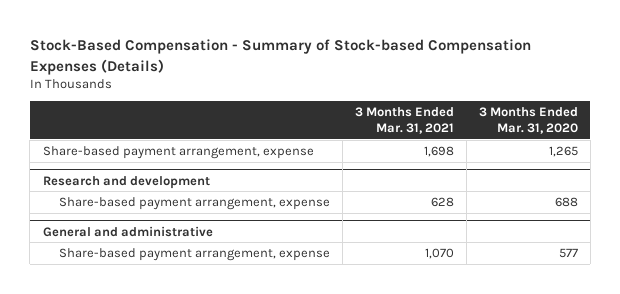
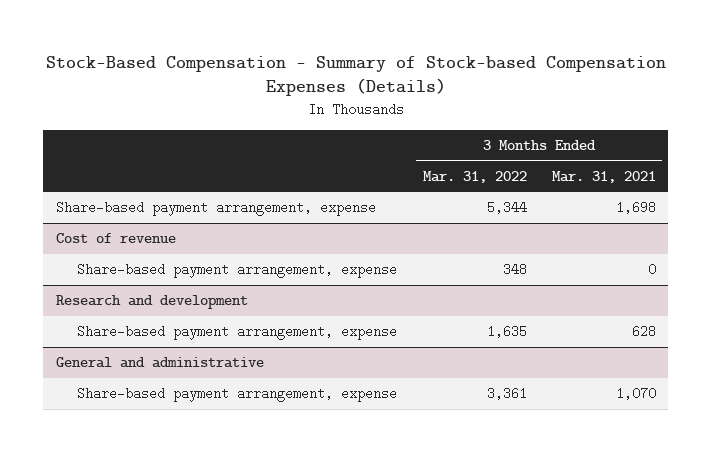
[478,107,578,134] 3 Months Ended Mar. 31, 2020 -> none
none -> [422,170,527,183] Mar. 31, 2022
none -> [55,233,176,244] Cost of revenue
none -> [77,263,398,279] Share-based payment arrangement, expense

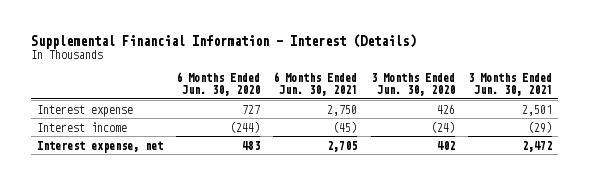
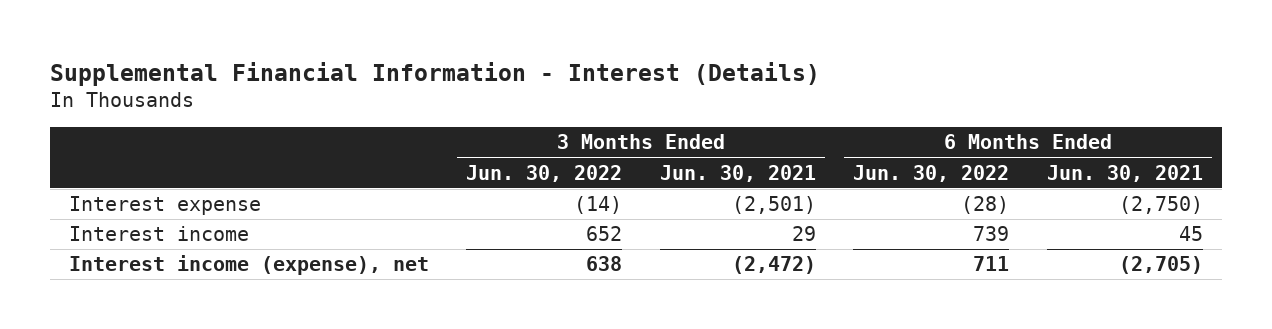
[176,72,261,97] 6 Months Ended Jun. 30, 2020 -> none
[370,73,455,97] 3 Months Ended Jun. 30, 2020 -> none
none -> [466,164,623,182] Jun. 30, 2022
none -> [853,164,1010,182] Jun. 30, 2022
[327,104,358,116] 2,750 -> [1118,196,1203,215] (2,750)
[521,104,552,116] 2,501 -> [731,196,816,215] (2,501)
[333,120,358,133] (45) -> [1178,226,1203,242] 45
[527,120,552,133] (29) -> [791,226,816,242] 29
[37,140,164,153] Interest expense, net -> [68,255,429,276] Interest income (expense), net
[327,140,358,152] 2,705 -> [1118,256,1203,275] (2,705)
[521,140,552,152] 2,472 -> [731,256,816,275] (2,472)

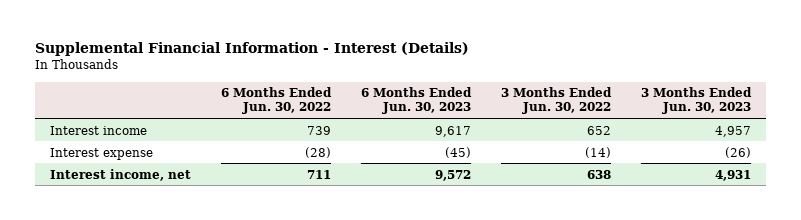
[659,164,816,182] Jun. 30, 2021 -> none
[1046,164,1203,182] Jun. 30, 2021 -> none
none -> [360,87,472,115] 6 Months Ended Jun. 30, 2023
none -> [641,87,753,115] 3 Months Ended Jun. 30, 2023
[68,196,261,216] Interest expense -> [49,147,153,160] Interest expense
[68,255,429,276] Interest income (expense), net -> [49,168,191,181] Interest income, net

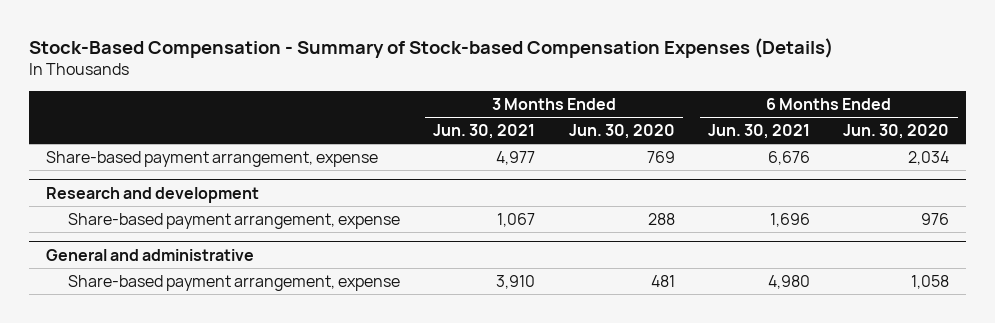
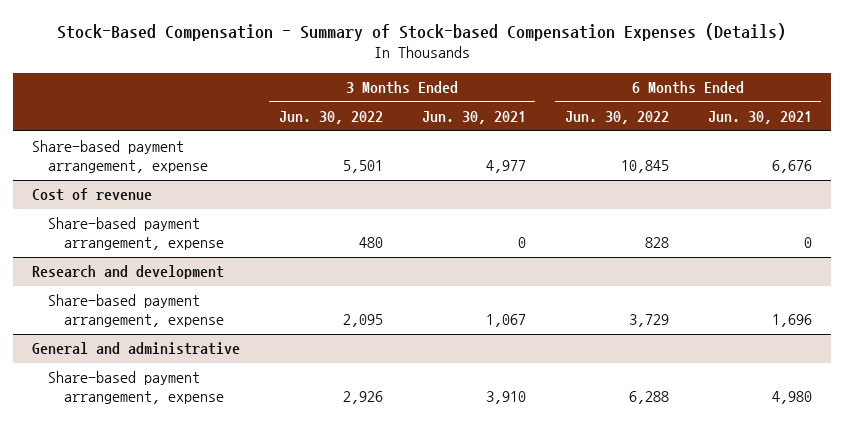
[568,124,675,140] Jun. 30, 2020 -> none
[843,124,950,140] Jun. 30, 2020 -> none
none -> [278,111,383,125] Jun. 30, 2022
none -> [564,111,669,125] Jun. 30, 2022
none -> [31,188,152,202] Cost of revenue
none -> [48,217,225,251] Share-based payment arrangement, expense

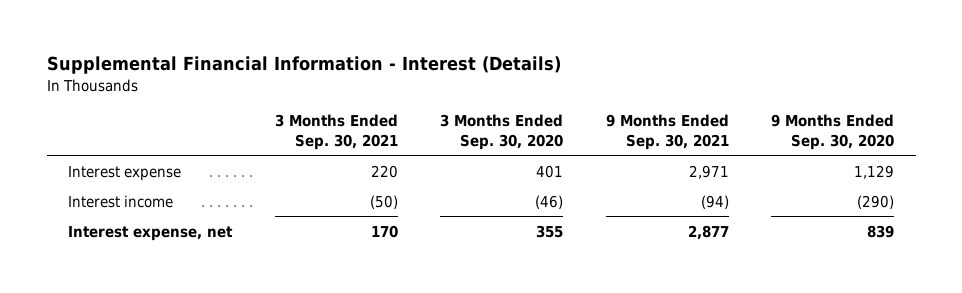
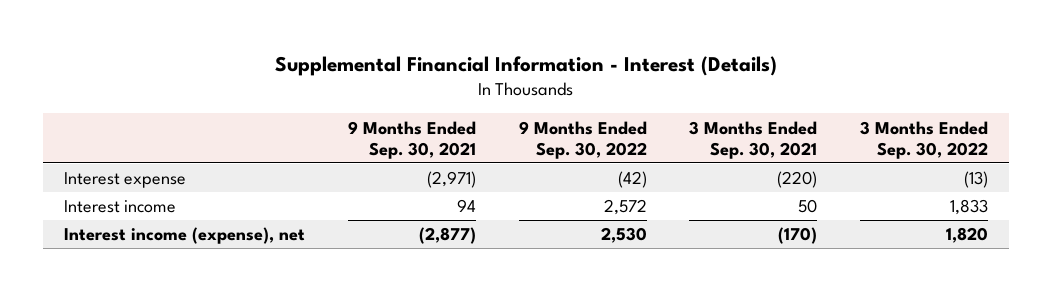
[440,114,564,150] 3 Months Ended Sep. 30, 2020 -> none
[771,114,895,150] 9 Months Ended Sep. 30, 2020 -> none
none -> [518,120,647,159] 9 Months Ended Sep. 30, 2022
none -> [859,120,988,159] 3 Months Ended Sep. 30, 2022
[370,164,398,178] 220 -> [777,171,818,189] (220)
[688,164,729,179] 2,971 -> [426,171,476,189] (2,971)
[369,194,398,209] (50) -> [798,199,818,214] 50
[700,194,729,209] (94) -> [456,199,476,213] 94
[68,225,234,241] Interest expense, net -> [64,227,306,245] Interest income (expense), net
[370,224,398,238] 170 -> [778,227,818,245] (170)
[687,224,729,240] 2,877 -> [418,227,476,245] (2,877)

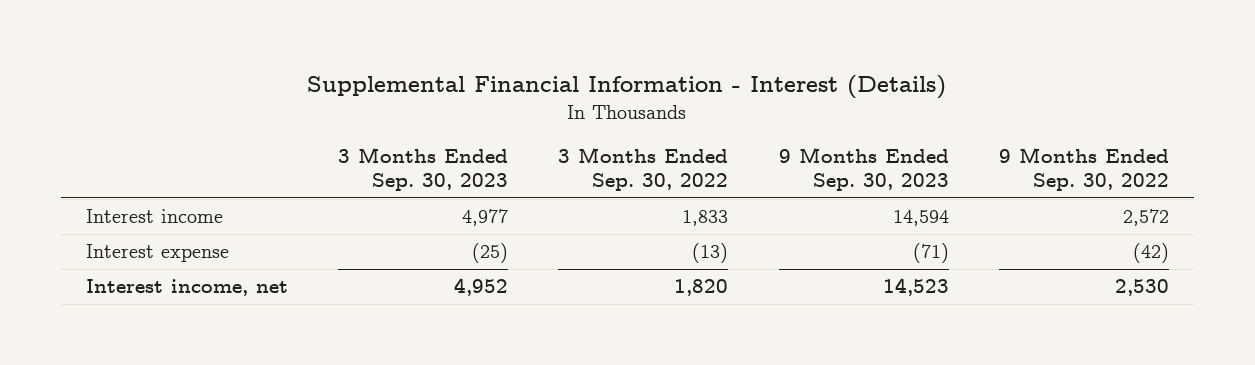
[347,120,476,159] 9 Months Ended Sep. 30, 2021 -> none
[689,120,818,159] 3 Months Ended Sep. 30, 2021 -> none
none -> [338,147,509,191] 3 Months Ended Sep. 30, 2023
none -> [778,147,949,191] 9 Months Ended Sep. 30, 2023
[64,172,187,189] Interest expense -> [85,244,229,263] Interest expense
[64,227,306,245] Interest income (expense), net -> [85,279,288,297] Interest income, net

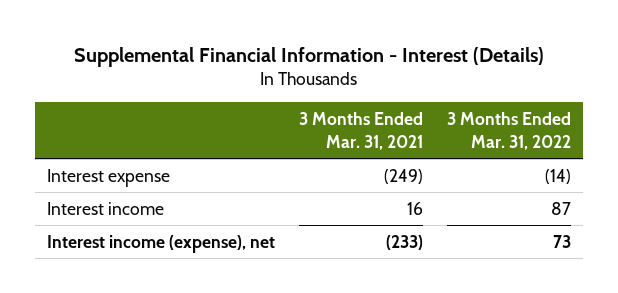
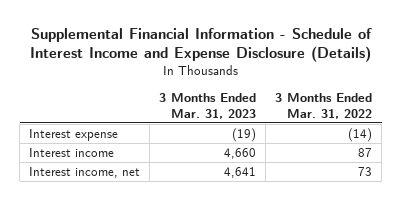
[74,46,545,67] Supplemental Financial Information - Interest (Details) -> [29,28,372,63] Supplemental Financial Information - Schedule of Interest Income and Expense Disclosure (Details)
[299,112,424,150] 3 Months Ended Mar. 31, 2021 -> none
none -> [159,92,257,119] 3 Months Ended Mar. 31, 2023
[47,234,276,253] Interest income (expense), net -> [29,166,141,178] Interest income, net

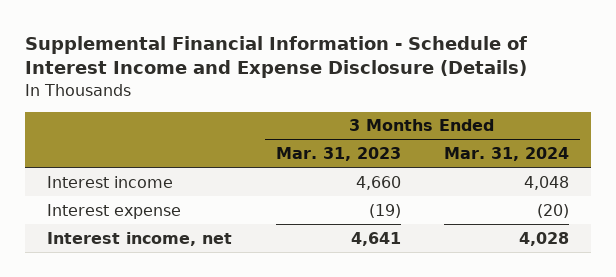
[275,92,373,119] 3 Months Ended Mar. 31, 2022 -> none
none -> [444,147,570,162] Mar. 31, 2024
[29,128,119,141] Interest expense -> [47,203,182,219] Interest expense

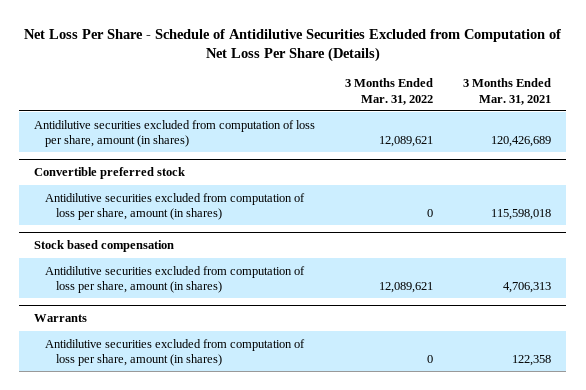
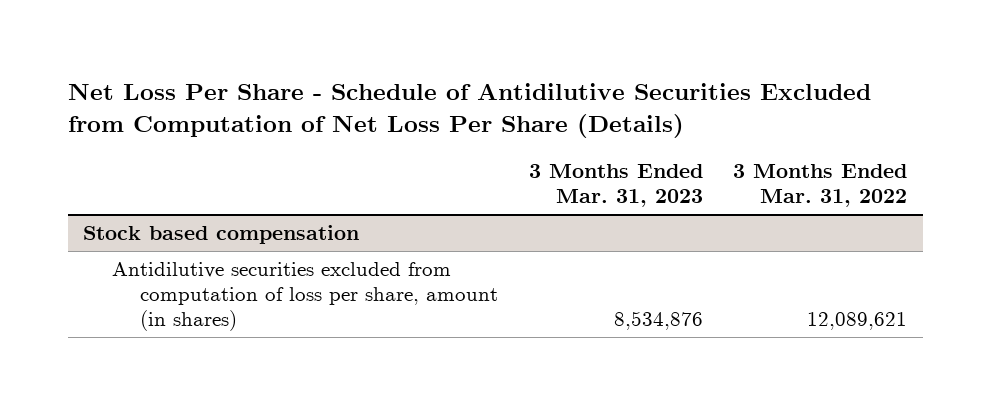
[463,78,552,105] 3 Months Ended Mar. 31, 2021 -> none
none -> [528,164,703,208] 3 Months Ended Mar. 31, 2023
[34,119,316,147] Antidilutive securities excluded from computation of loss per share, amount (in shares) -> none
[34,167,186,180] Convertible preferred stock -> none
[45,192,306,220] Antidilutive securities excluded from computation of loss per share, amount (in shares) -> none
[34,314,88,323] Warrants -> none
[45,338,306,366] Antidilutive securities excluded from computation of loss per share, amount (in shares) -> none

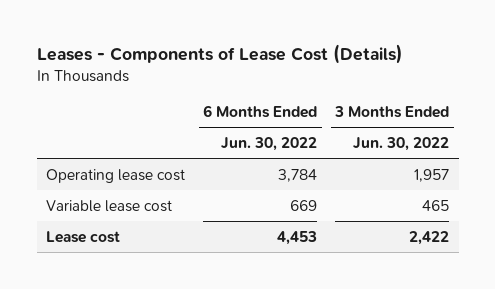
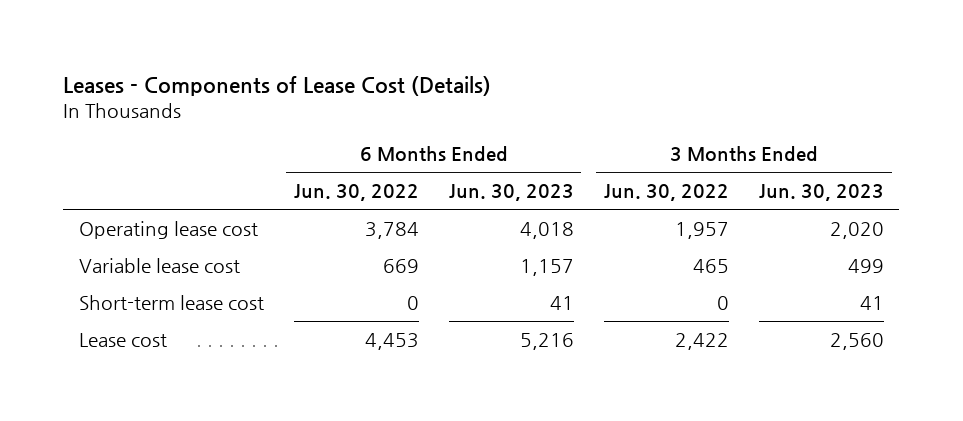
none -> [448,184,574,202] Jun. 30, 2023
none -> [759,184,885,202] Jun. 30, 2023
none -> [78,294,264,310] Short-term lease cost

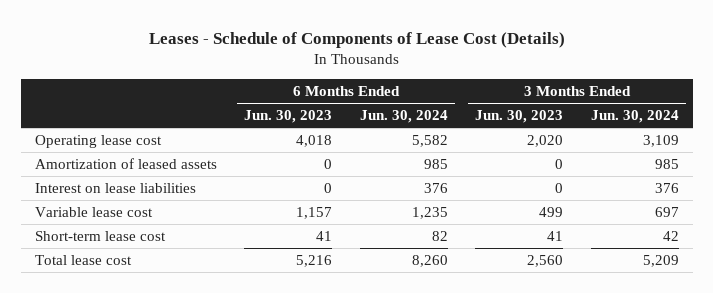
[63,76,492,97] Leases - Components of Lease Cost (Details) -> [148,31,565,48] Leases - Schedule of Components of Lease Cost (Details)
[293,184,419,202] Jun. 30, 2022 -> none
[603,184,729,202] Jun. 30, 2022 -> none
none -> [359,110,448,124] Jun. 30, 2024
none -> [590,110,679,124] Jun. 30, 2024
none -> [34,157,217,169] Amortization of leased assets
none -> [34,182,196,193] Interest on lease liabilities
[78,332,167,347] Lease cost -> [34,254,132,265] Total lease cost

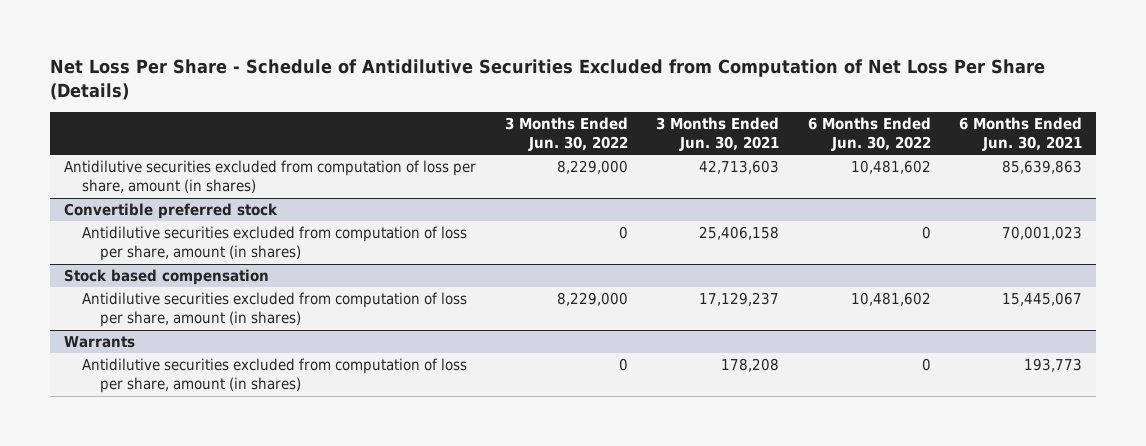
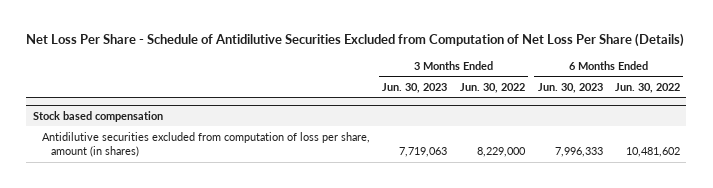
[656,117,780,152] 3 Months Ended Jun. 30, 2021 -> none
[959,117,1083,152] 6 Months Ended Jun. 30, 2021 -> none
none -> [382,82,448,93] Jun. 30, 2023
none -> [537,82,603,93] Jun. 30, 2023
[63,160,476,194] Antidilutive securities excluded from computation of loss per share, amount (in shares) -> none
[63,203,278,220] Convertible preferred stock -> none
[82,226,468,262] Antidilutive securities excluded from computation of loss per share, amount (in shares) -> none
[63,336,135,349] Warrants -> none
[82,358,468,394] Antidilutive securities excluded from computation of loss per share, amount (in shares) -> none

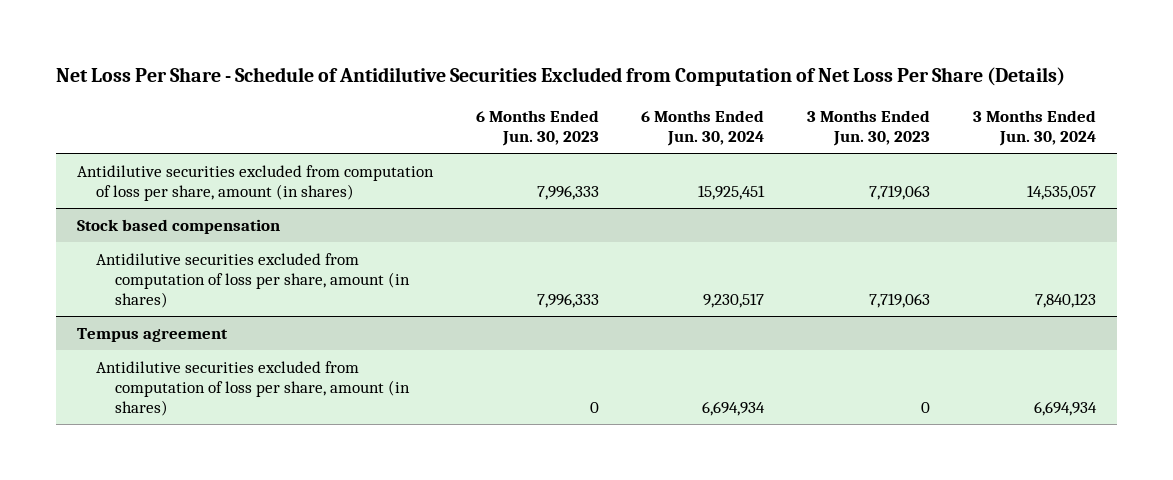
[459,82,525,93] Jun. 30, 2022 -> none
[615,82,681,93] Jun. 30, 2022 -> none
none -> [641,110,765,147] 6 Months Ended Jun. 30, 2024
none -> [972,110,1096,147] 3 Months Ended Jun. 30, 2024
none -> [77,164,435,201] Antidilutive securities excluded from computation of loss per share, amount (in shares)
none -> [77,327,229,342] Tempus agreement
none -> [95,360,410,417] Antidilutive securities excluded from computation of loss per share, amount (in shares)

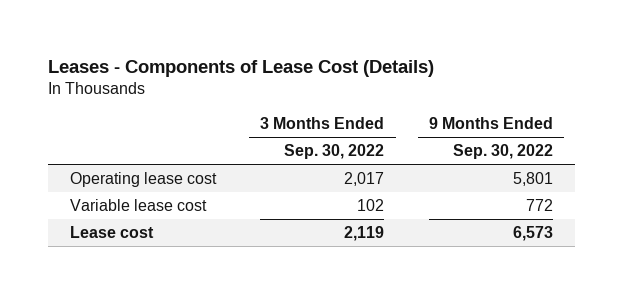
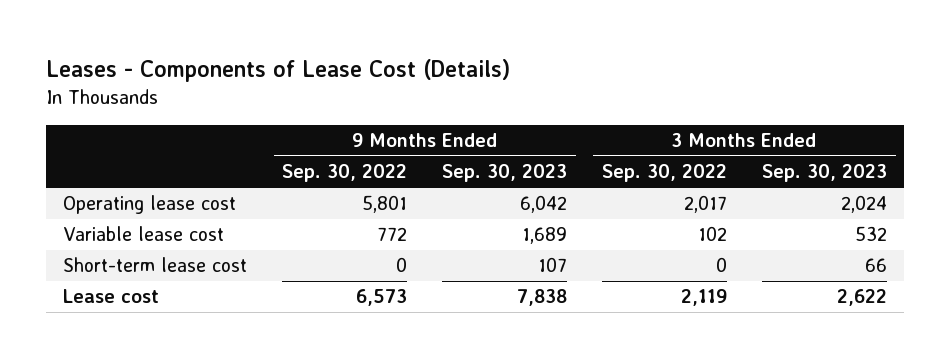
none -> [442,164,568,183] Sep. 30, 2023
none -> [761,164,887,183] Sep. 30, 2023
none -> [63,257,248,273] Short-term lease cost

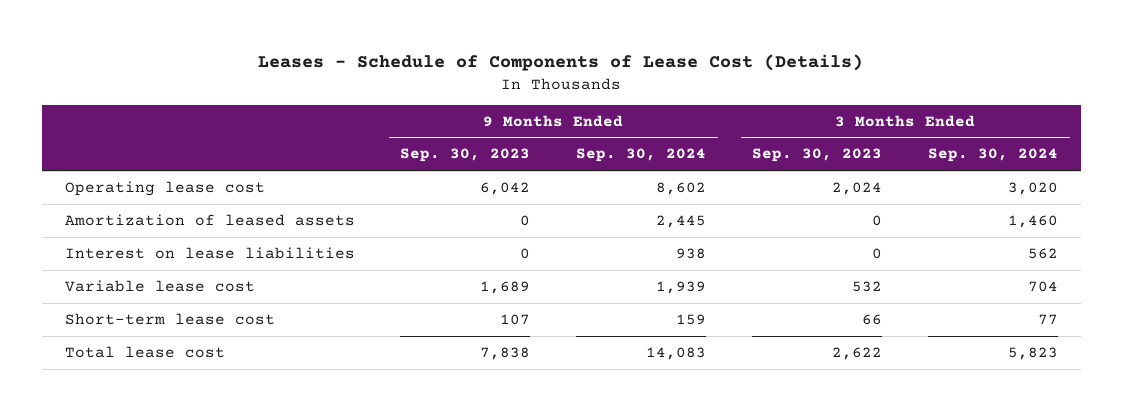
[45,59,510,83] Leases - Components of Lease Cost (Details) -> [258,53,864,71] Leases - Schedule of Components of Lease Cost (Details)
[282,164,408,183] Sep. 30, 2022 -> none
[602,164,728,183] Sep. 30, 2022 -> none
none -> [576,148,707,163] Sep. 30, 2024
none -> [928,148,1059,163] Sep. 30, 2024
none -> [64,213,355,226] Amortization of leased assets
none -> [64,246,355,259] Interest on lease liabilities
[63,289,160,304] Lease cost -> [64,345,225,358] Total lease cost

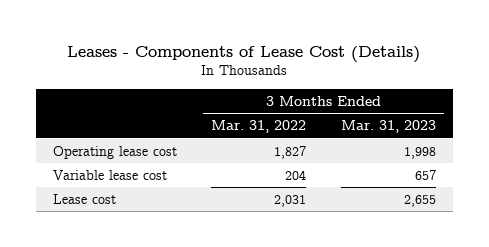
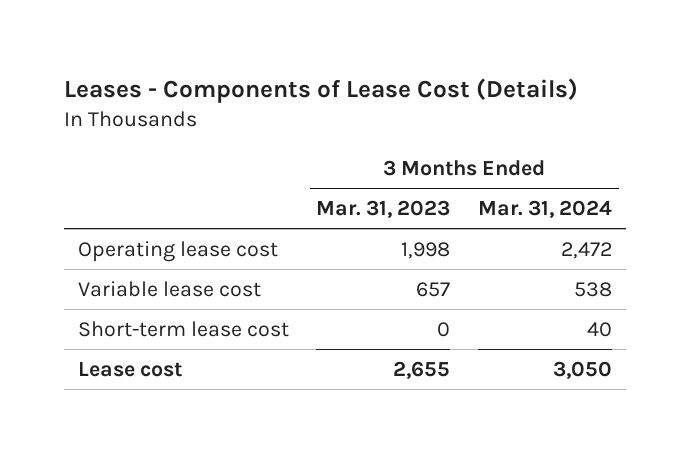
[211,120,307,134] Mar. 31, 2022 -> none
none -> [478,199,613,218] Mar. 31, 2024
none -> [77,320,289,337] Short-term lease cost

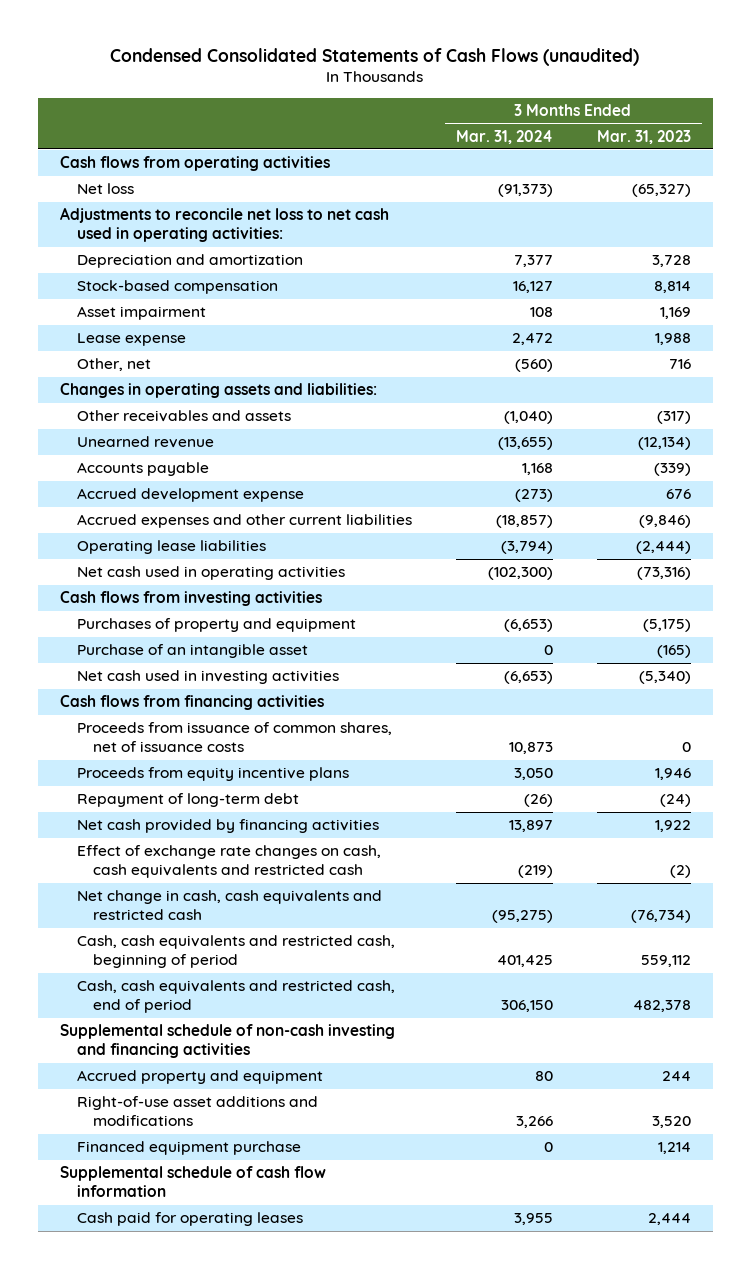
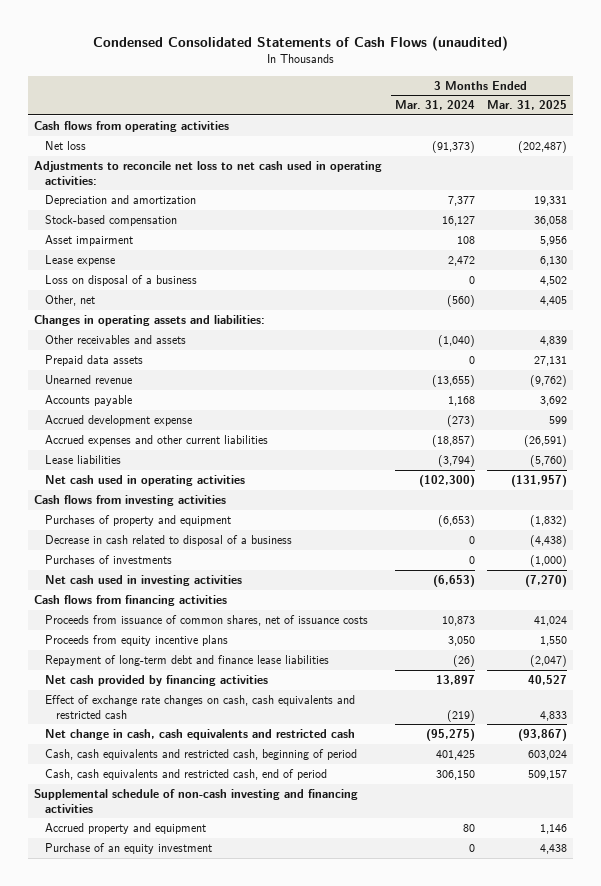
[596,129,691,144] Mar. 31, 2023 -> none
none -> [486,100,567,111] Mar. 31, 2025
none -> [45,275,198,287] Loss on disposal of a business
none -> [45,355,144,367] Prepaid data assets
[76,540,266,555] Operating lease liabilities -> [45,455,122,465] Lease liabilities
[76,644,308,659] Purchase of an intangible asset -> none
none -> [45,535,293,547] Decrease in cash related to disposal of a business
none -> [45,555,173,565] Purchases of investments
[76,793,299,808] Repayment of long-term debt -> [45,655,330,667] Repayment of long-term debt and finance lease liabilities
[76,1096,318,1127] Right-of-use asset additions and modifications -> none
[76,1141,301,1156] Financed equipment purchase -> none
[59,1166,326,1198] Supplemental schedule of cash flow information -> none
[76,1212,303,1227] Cash paid for operating leases -> none
none -> [45,843,213,855] Purchase of an equity investment

